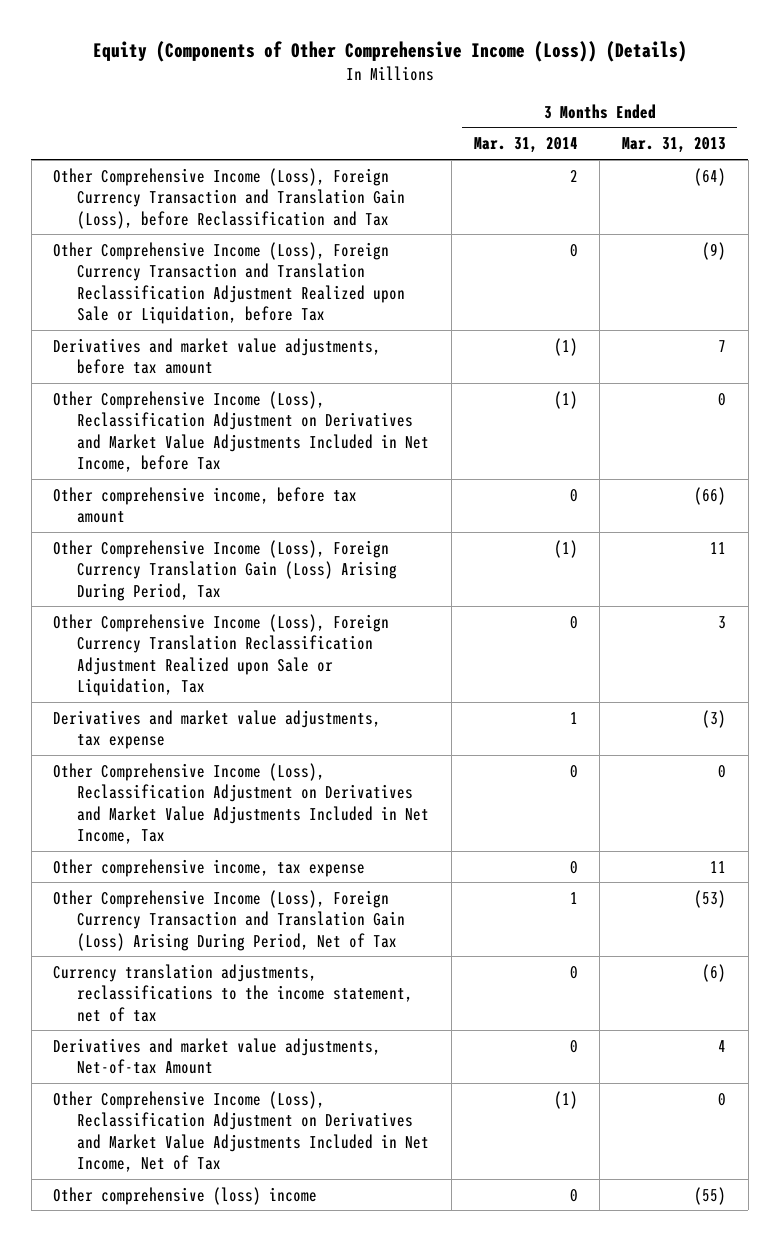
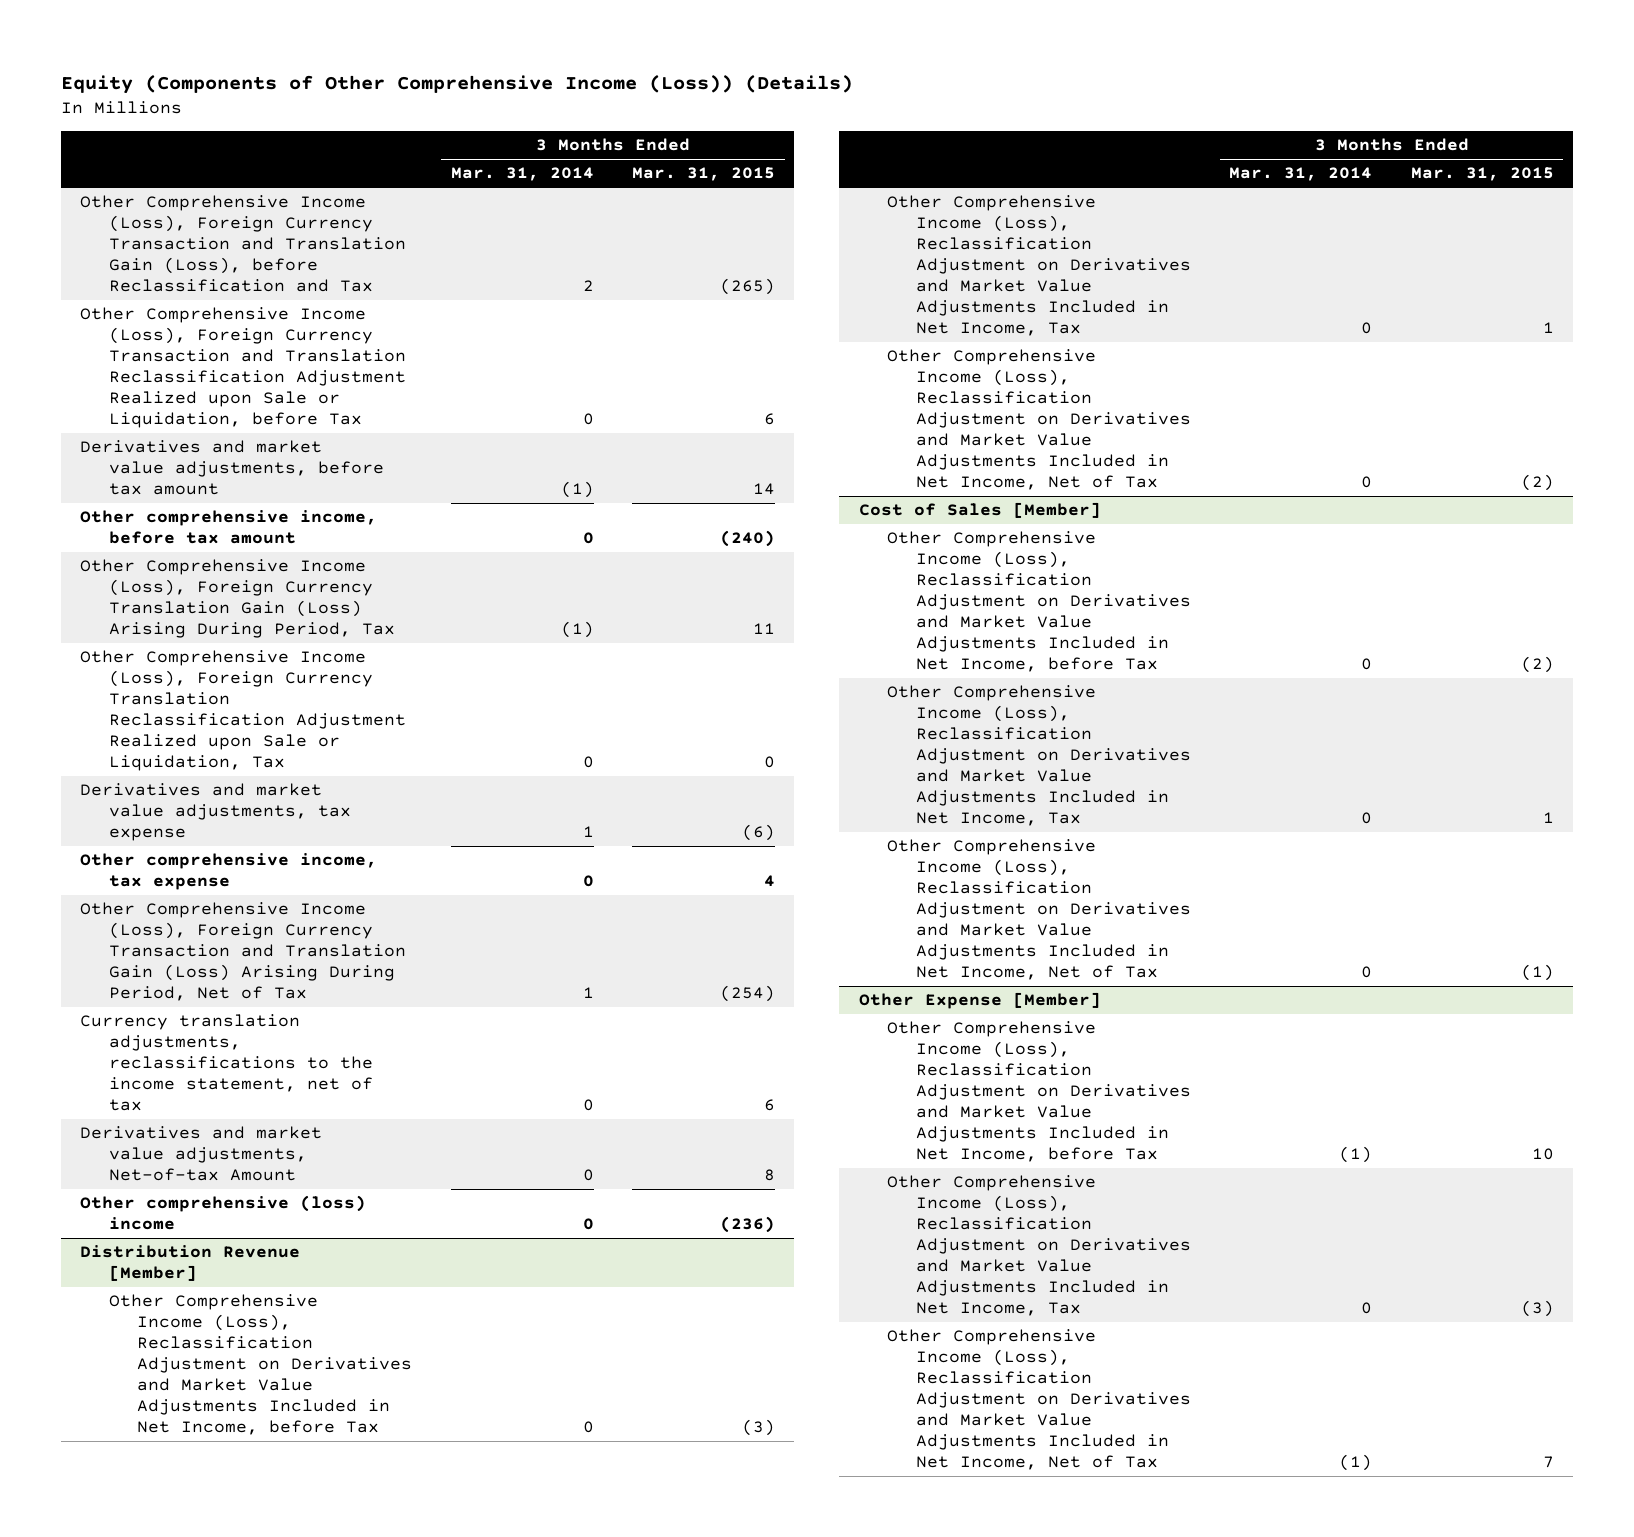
[621,137,726,154] Mar. 31, 2013 -> none
none -> [632,167,776,182] Mar. 31, 2015
[53,390,430,473] Other Comprehensive Income (Loss), Reclassification Adjustment on Derivatives and Market Value Adjustments Included in Net Income, before Tax -> none
[53,762,430,845] Other Comprehensive Income (Loss), Reclassification Adjustment on Derivatives and Market Value Adjustments Included in Net Income, Tax -> none
[53,1090,430,1173] Other Comprehensive Income (Loss), Reclassification Adjustment on Derivatives and Market Value Adjustments Included in Net Income, Net of Tax -> none
none -> [79,1245,300,1282] Distribution Revenue [Member]
none -> [108,1294,413,1435] Other Comprehensive Income (Loss), Reclassification Adjustment on Derivatives and Market Value Adjustments Included in Net Income, before Tax
none -> [887,195,1191,336] Other Comprehensive Income (Loss), Reclassification Adjustment on Derivatives and Market Value Adjustments Included in Net Income, Tax
none -> [887,349,1191,490] Other Comprehensive Income (Loss), Reclassification Adjustment on Derivatives and Market Value Adjustments Included in Net Income, Net of Tax
none -> [858,502,1101,519] Cost of Sales [Member]
none -> [887,531,1191,672] Other Comprehensive Income (Loss), Reclassification Adjustment on Derivatives and Market Value Adjustments Included in Net Income, before Tax
none -> [887,685,1191,826] Other Comprehensive Income (Loss), Reclassification Adjustment on Derivatives and Market Value Adjustments Included in Net Income, Tax
none -> [887,839,1191,980] Other Comprehensive Income (Loss), Reclassification Adjustment on Derivatives and Market Value Adjustments Included in Net Income, Net of Tax
none -> [858,992,1101,1010] Other Expense [Member]
none -> [887,1021,1191,1162] Other Comprehensive Income (Loss), Reclassification Adjustment on Derivatives and Market Value Adjustments Included in Net Income, before Tax
none -> [887,1175,1191,1316] Other Comprehensive Income (Loss), Reclassification Adjustment on Derivatives and Market Value Adjustments Included in Net Income, Tax
none -> [887,1329,1191,1470] Other Comprehensive Income (Loss), Reclassification Adjustment on Derivatives and Market Value Adjustments Included in Net Income, Net of Tax

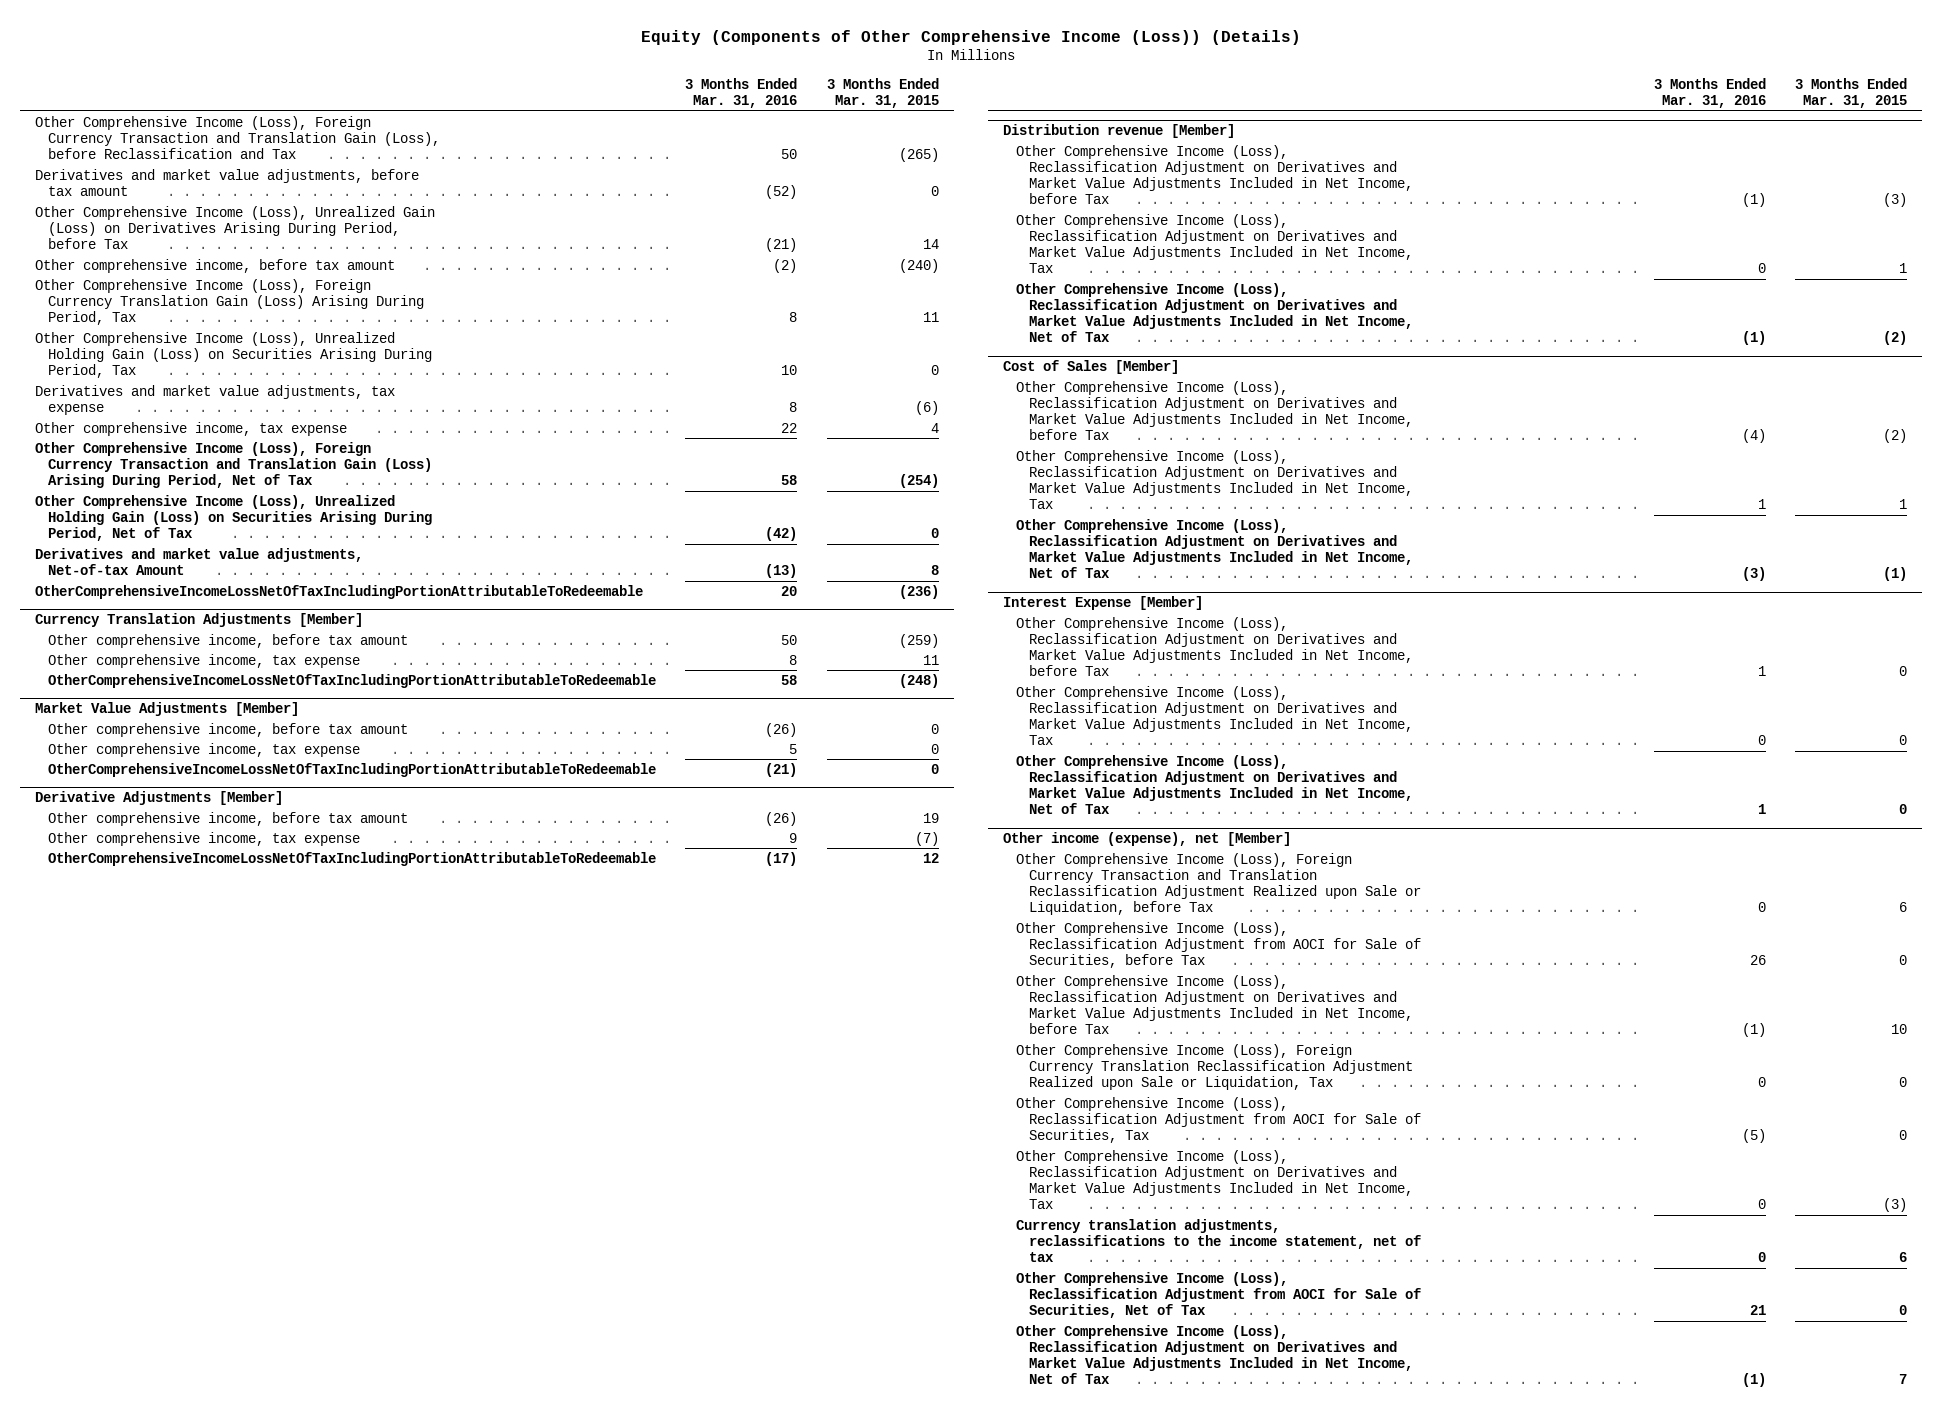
[450,167,594,182] Mar. 31, 2014 -> none
none -> [685,78,798,109] 3 Months Ended Mar. 31, 2016
[79,307,406,429] Other Comprehensive Income (Loss), Foreign Currency Transaction and Translation Reclassification Adjustment Realized upon Sale or Liquidation, before Tax -> none
[753,483,776,496] 14 -> [931,185,940,196] 0
none -> [34,205,435,249] Other Comprehensive Income (Loss), Unrealized Gain (Loss) on Derivatives Arising During Period, before Tax
[79,650,406,772] Other Comprehensive Income (Loss), Foreign Currency Translation Reclassification Adjustment Realized upon Sale or Liquidation, Tax -> none
none -> [34,331,432,378] Other Comprehensive Income (Loss), Unrealized Holding Gain (Loss) on Securities Arising During Period, Tax
[79,1014,373,1112] Currency translation adjustments, reclassifications to the income statement, net of tax -> none
none -> [34,494,432,541] Other Comprehensive Income (Loss), Unrealized Holding Gain (Loss) on Securities Arising During Period, Net of Tax
[79,1195,366,1231] Other comprehensive (loss) income -> [34,584,643,599] OtherComprehensiveIncomeLossNetOfTaxIncludingPortionAttributableToRedeemable
none -> [34,612,363,627] Currency Translation Adjustments [Member]
none -> [47,633,408,648] Other comprehensive income, before tax amount
none -> [47,653,360,668] Other comprehensive income, tax expense
none -> [47,673,656,688] OtherComprehensiveIncomeLossNetOfTaxIncludingPortionAttributableToRedeemable
none -> [34,701,299,716] Market Value Adjustments [Member]
none -> [47,722,408,737] Other comprehensive income, before tax amount
none -> [47,742,360,757] Other comprehensive income, tax expense
none -> [47,762,656,777] OtherComprehensiveIncomeLossNetOfTaxIncludingPortionAttributableToRedeemable
none -> [34,790,283,805] Derivative Adjustments [Member]
none -> [47,811,408,826] Other comprehensive income, before tax amount
none -> [47,831,360,846] Other comprehensive income, tax expense
none -> [47,851,656,866] OtherComprehensiveIncomeLossNetOfTaxIncludingPortionAttributableToRedeemable
[79,1245,300,1282] Distribution Revenue [Member] -> [1003,123,1236,138] Distribution revenue [Member]
none -> [1003,595,1204,610] Interest Expense [Member]
none -> [1016,616,1414,676] Other Comprehensive Income (Loss), Reclassification Adjustment on Derivatives and Market Value Adjustments Included in Net Income, before Tax
none -> [1016,685,1414,745] Other Comprehensive Income (Loss), Reclassification Adjustment on Derivatives and Market Value Adjustments Included in Net Income, Tax
none -> [1016,754,1414,814] Other Comprehensive Income (Loss), Reclassification Adjustment on Derivatives and Market Value Adjustments Included in Net Income, Net of Tax
[858,992,1101,1010] Other Expense [Member] -> [1003,831,1292,846] Other income (expense), net [Member]
none -> [1016,852,1422,915] Other Comprehensive Income (Loss), Foreign Currency Transaction and Translation Reclassification Adjustment Realized upon Sale or Liquidation, before Tax
none -> [1016,921,1422,968] Other Comprehensive Income (Loss), Reclassification Adjustment from AOCI for Sale of Securities, before Tax
none -> [1016,1043,1414,1090] Other Comprehensive Income (Loss), Foreign Currency Translation Reclassification Adjustment Realized upon Sale or Liquidation, Tax
none -> [1016,1096,1422,1143] Other Comprehensive Income (Loss), Reclassification Adjustment from AOCI for Sale of Securities, Tax
none -> [1016,1218,1422,1262] Currency translation adjustments, reclassifications to the income statement, net of tax
none -> [1016,1271,1422,1318] Other Comprehensive Income (Loss), Reclassification Adjustment from AOCI for Sale of Securities, Net of Tax

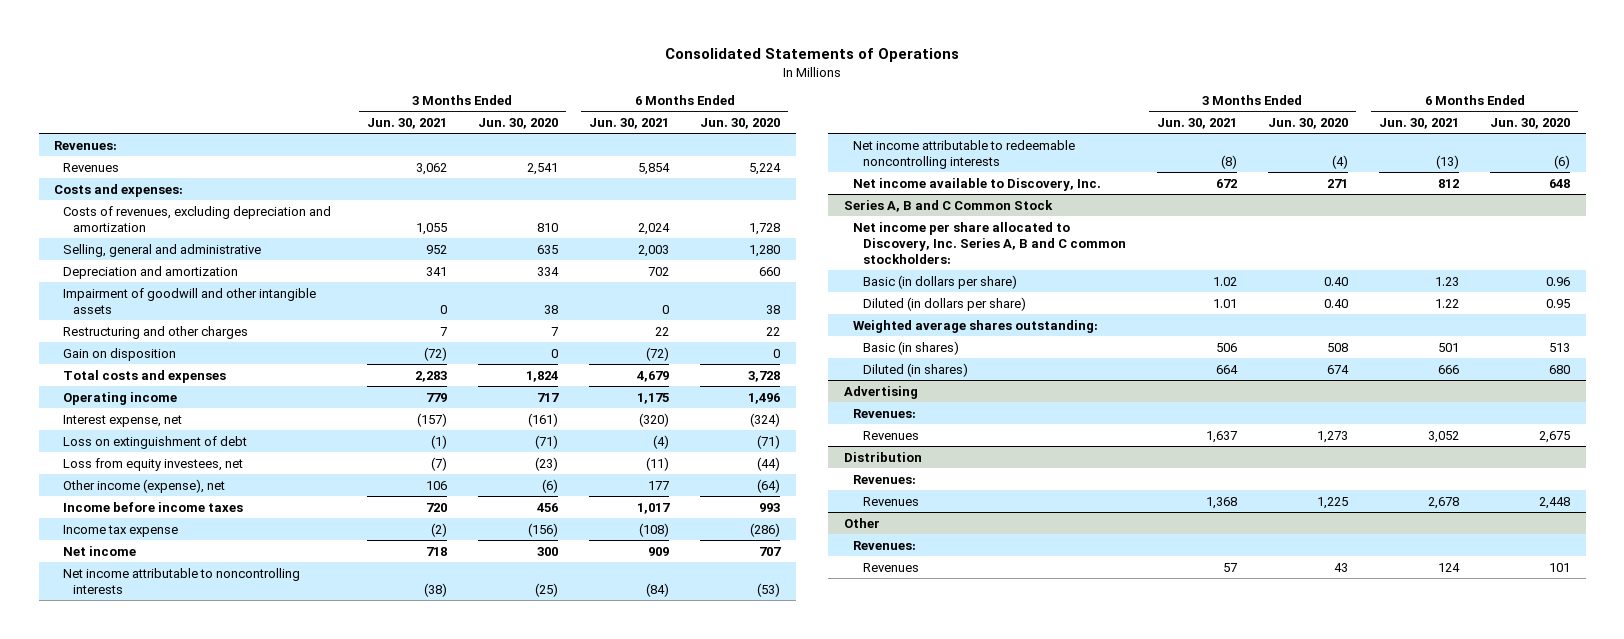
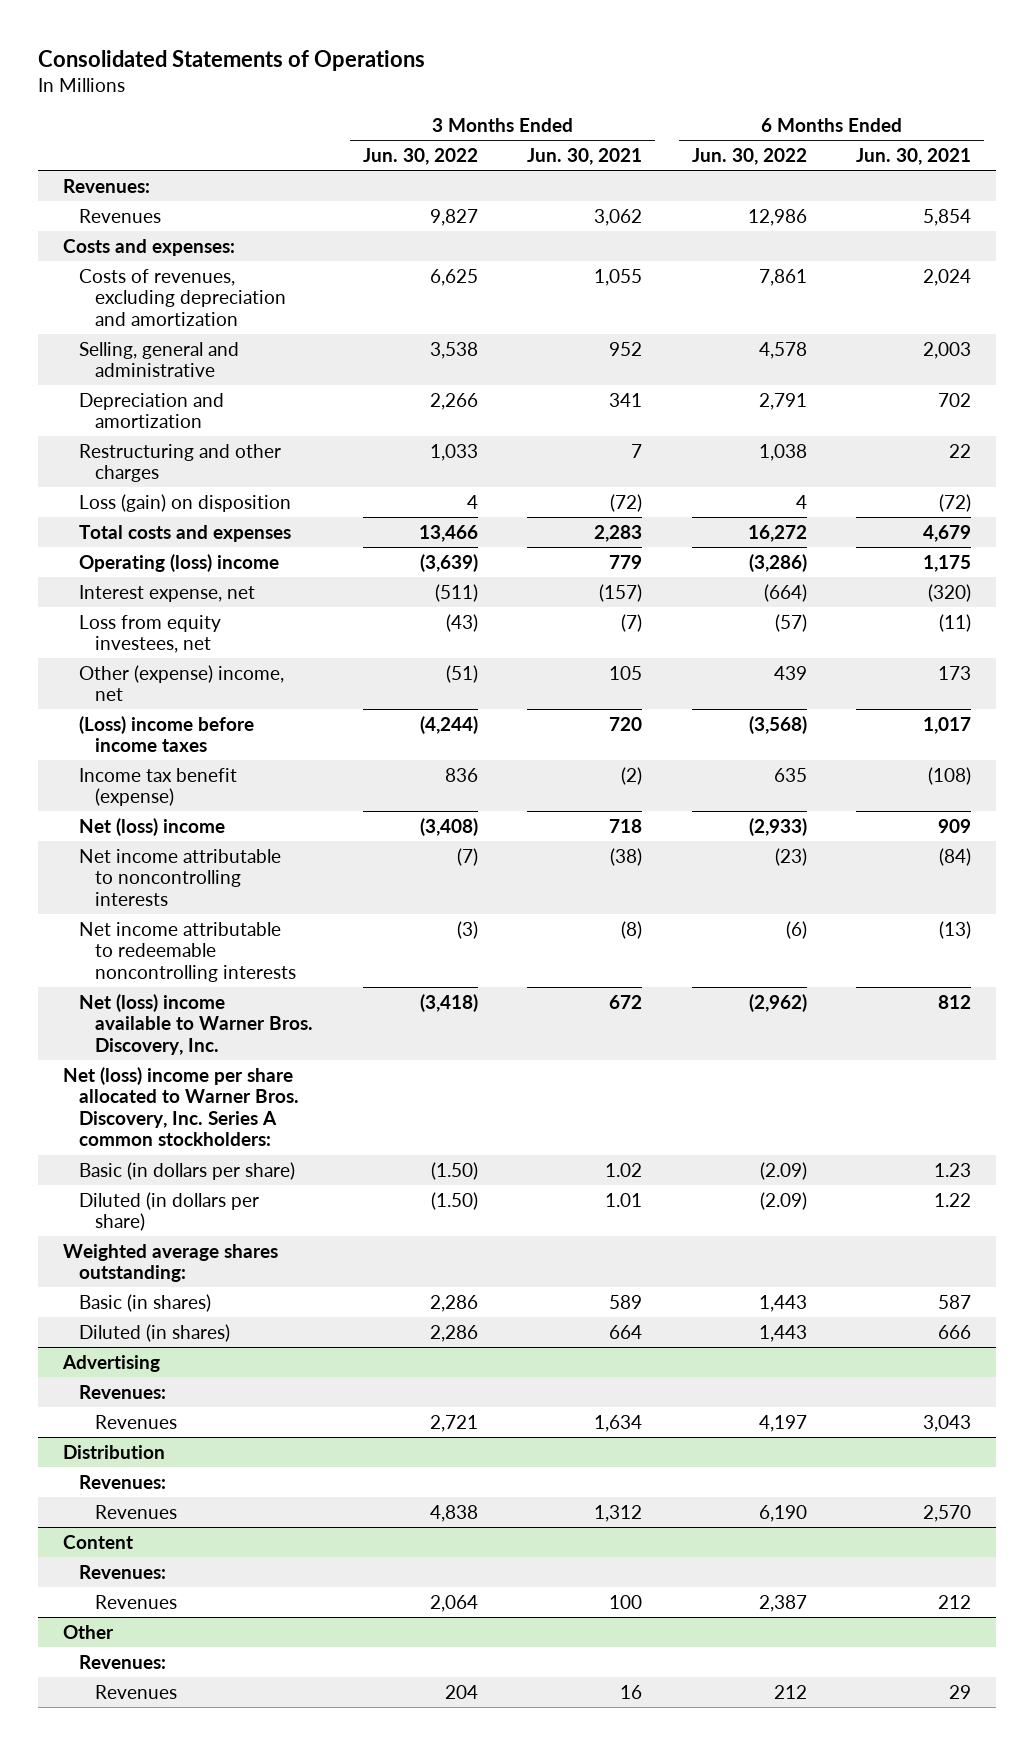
[477,118,558,130] Jun. 30, 2020 -> none
[700,118,781,130] Jun. 30, 2020 -> none
none -> [362,147,478,165] Jun. 30, 2022
none -> [691,147,807,165] Jun. 30, 2022
[63,287,317,314] Impairment of goodwill and other intangible assets -> none
[63,347,177,361] Gain on disposition -> [79,493,292,512] Loss (gain) on disposition
[63,391,178,405] Operating income -> [79,553,280,572] Operating (loss) income
[63,435,248,449] Loss on extinguishment of debt -> none
[63,478,226,493] Other income (expense), net -> [79,664,285,702] Other (expense) income, net
[425,480,447,490] 106 -> [609,665,643,680] 105
[648,480,670,490] 177 -> [938,665,972,680] 173
[63,501,244,512] Income before income taxes -> [79,715,255,753] (Loss) income before income taxes
[63,524,179,537] Income tax expense -> [79,767,238,807] Income tax benefit (expense)
[63,545,137,556] Net income -> [79,817,226,836] Net (loss) income
[844,199,1054,212] Series A, B and C Common Stock -> none
[853,177,1102,191] Net income available to Discovery, Inc. -> [79,993,314,1055] Net (loss) income available to Warner Bros. Discovery, Inc.
[853,221,1126,264] Net income per share allocated to Discovery, Inc. Series A, B and C common stockholders: -> [63,1066,300,1147] Net (loss) income per share allocated to Warner Bros. Discovery, Inc. Series A common stockholders:
[1215,342,1237,352] 506 -> [609,1294,643,1309] 589
[1437,342,1459,352] 501 -> [938,1294,972,1309] 587
[1205,430,1237,443] 1,637 -> [594,1414,643,1432] 1,634
[1427,430,1459,443] 3,052 -> [923,1414,972,1432] 3,043
[1205,496,1237,509] 1,368 -> [594,1504,643,1522] 1,312
[1427,496,1459,509] 2,678 -> [923,1504,972,1522] 2,570
none -> [63,1534,134,1549] Content
none -> [79,1564,167,1579] Revenues:
none -> [95,1594,178,1609] Revenues
[1222,562,1237,572] 57 -> [620,1684,643,1699] 16
[1437,562,1460,572] 124 -> [949,1684,972,1699] 29

